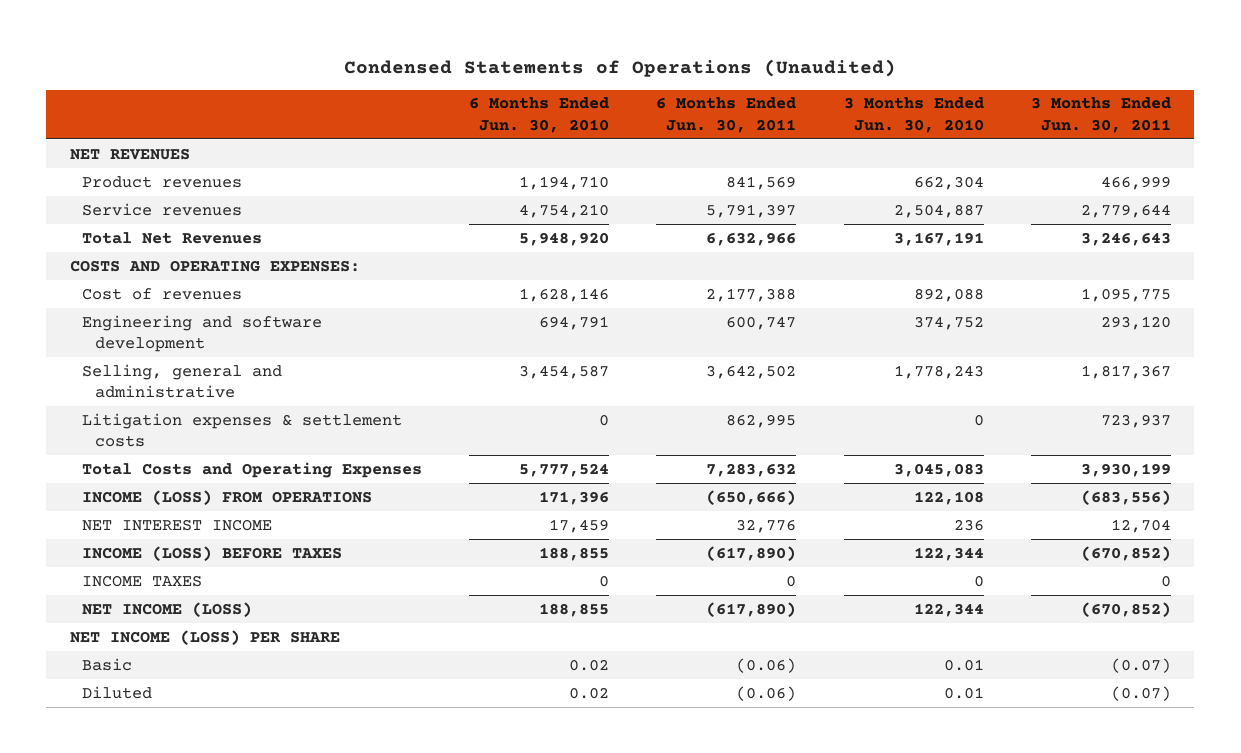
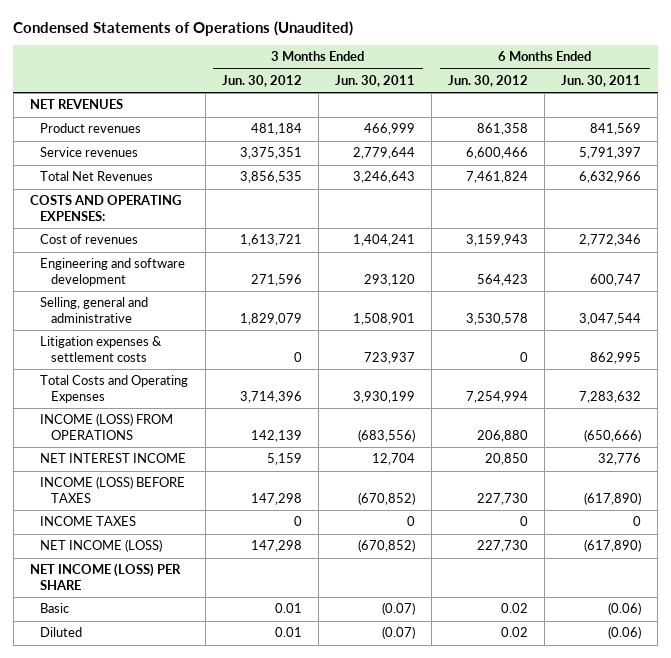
[469,97,610,133] 6 Months Ended Jun. 30, 2010 -> none
[843,97,984,133] 3 Months Ended Jun. 30, 2010 -> none
none -> [221,75,302,88] Jun. 30, 2012
none -> [448,75,529,88] Jun. 30, 2012
[706,287,797,302] 2,177,388 -> [579,234,642,247] 2,772,346
[1080,287,1171,302] 1,095,775 -> [352,234,415,247] 1,404,241
[706,364,797,379] 3,642,502 -> [579,313,642,326] 3,047,544
[1080,364,1171,379] 1,817,367 -> [352,313,415,326] 1,508,901

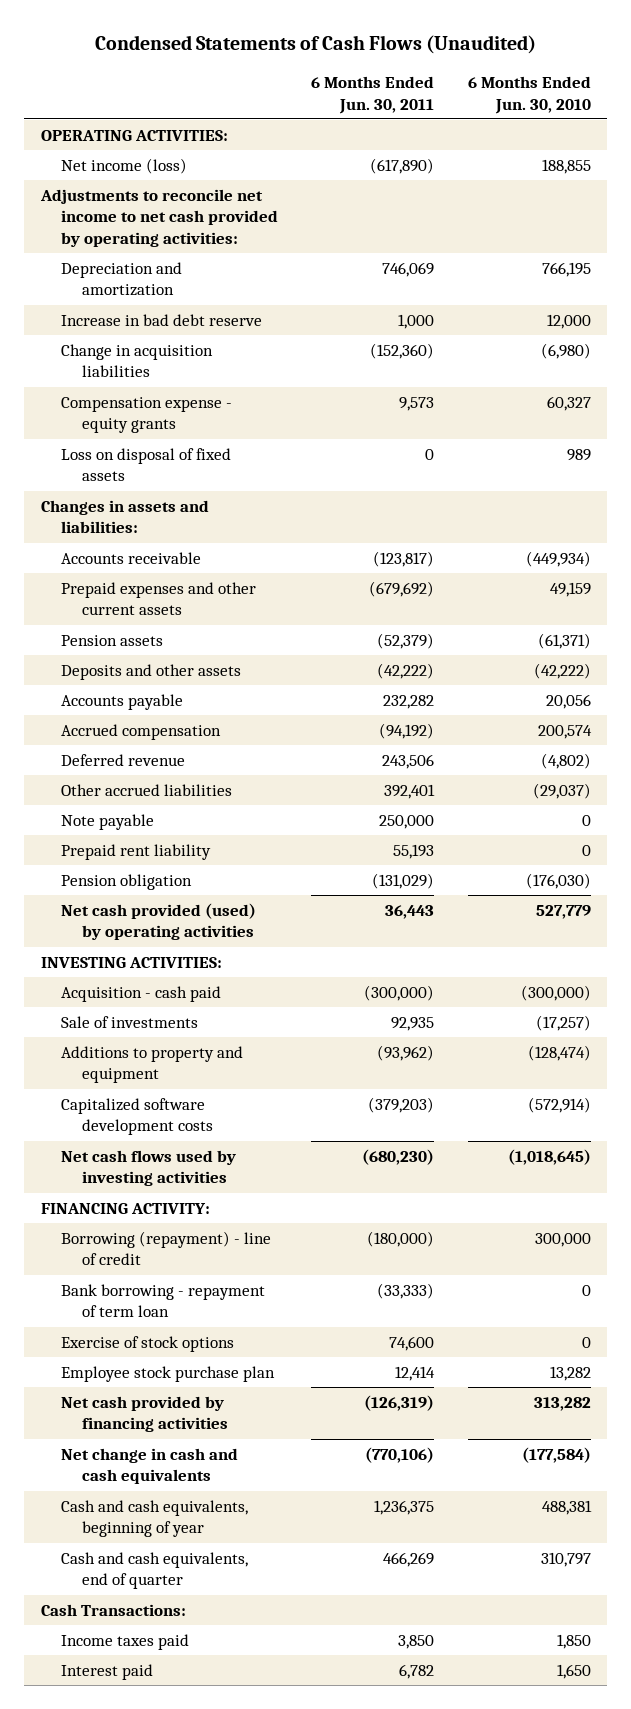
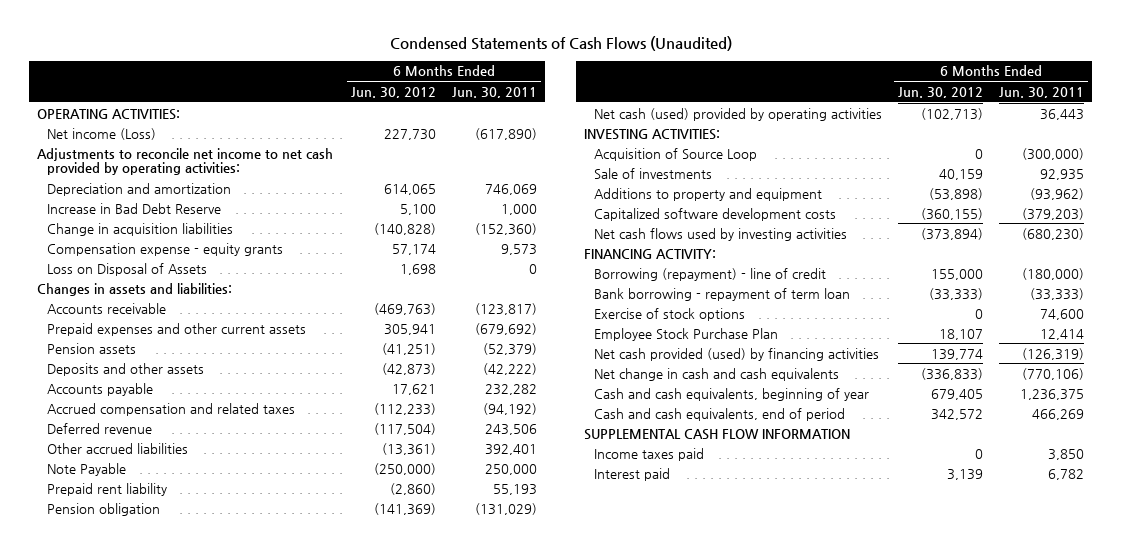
[467,76,591,114] 6 Months Ended Jun. 30, 2010 -> none
none -> [351,86,437,98] Jun. 30, 2012
[61,157,188,174] Net income (loss) -> [47,127,157,140] Net income (Loss)
[61,313,263,326] Increase in bad debt reserve -> [47,202,222,214] Increase in Bad Debt Reserve
[61,447,232,482] Loss on disposal of fixed assets -> [47,262,208,276] Loss on Disposal of Assets
[61,723,222,740] Accrued compensation -> [47,402,296,416] Accrued compensation and related taxes
[61,813,155,830] Note payable -> [47,462,127,476] Note Payable
[61,902,257,941] Net cash provided (used) by operating activities -> [594,107,883,121] Net cash (used) provided by operating activities
[61,985,222,1002] Acquisition - cash paid -> [594,147,758,161] Acquisition of Source Loop
[61,1365,276,1382] Employee stock purchase plan -> [594,327,779,341] Employee Stock Purchase Plan
[61,1395,229,1433] Net cash provided by financing activities -> [594,347,880,361] Net cash provided (used) by financing activities
[40,1603,186,1616] Cash Transactions: -> none
[61,1551,249,1590] Cash and cash equivalents, end of quarter -> [594,407,846,421] Cash and cash equivalents, end of period
none -> [584,428,851,440] SUPPLEMENTAL CASH FLOW INFORMATION

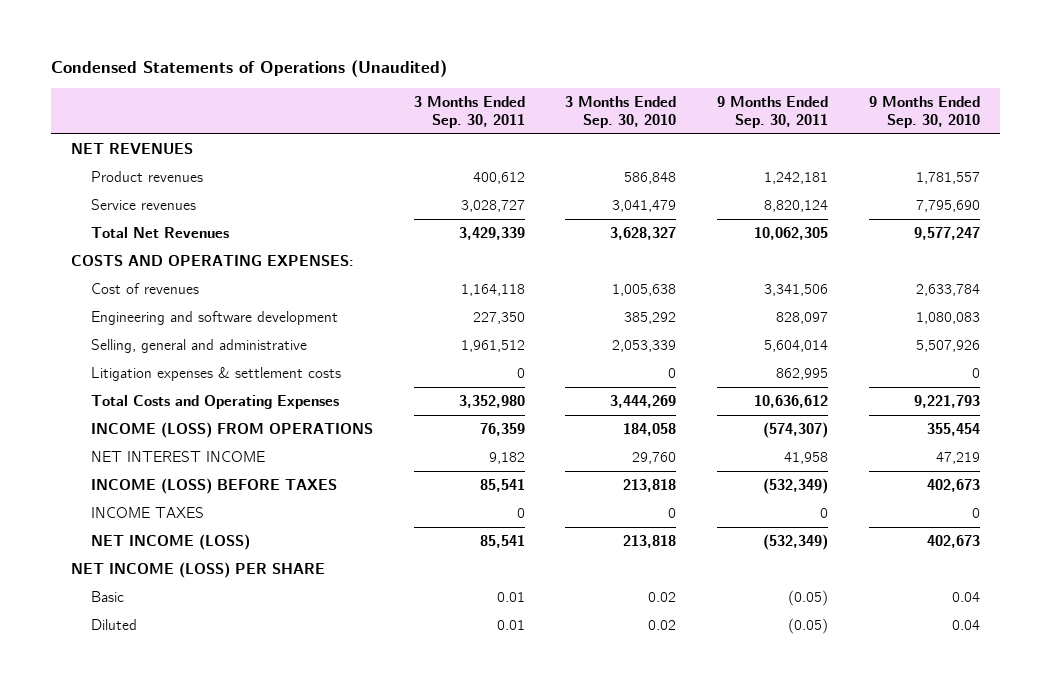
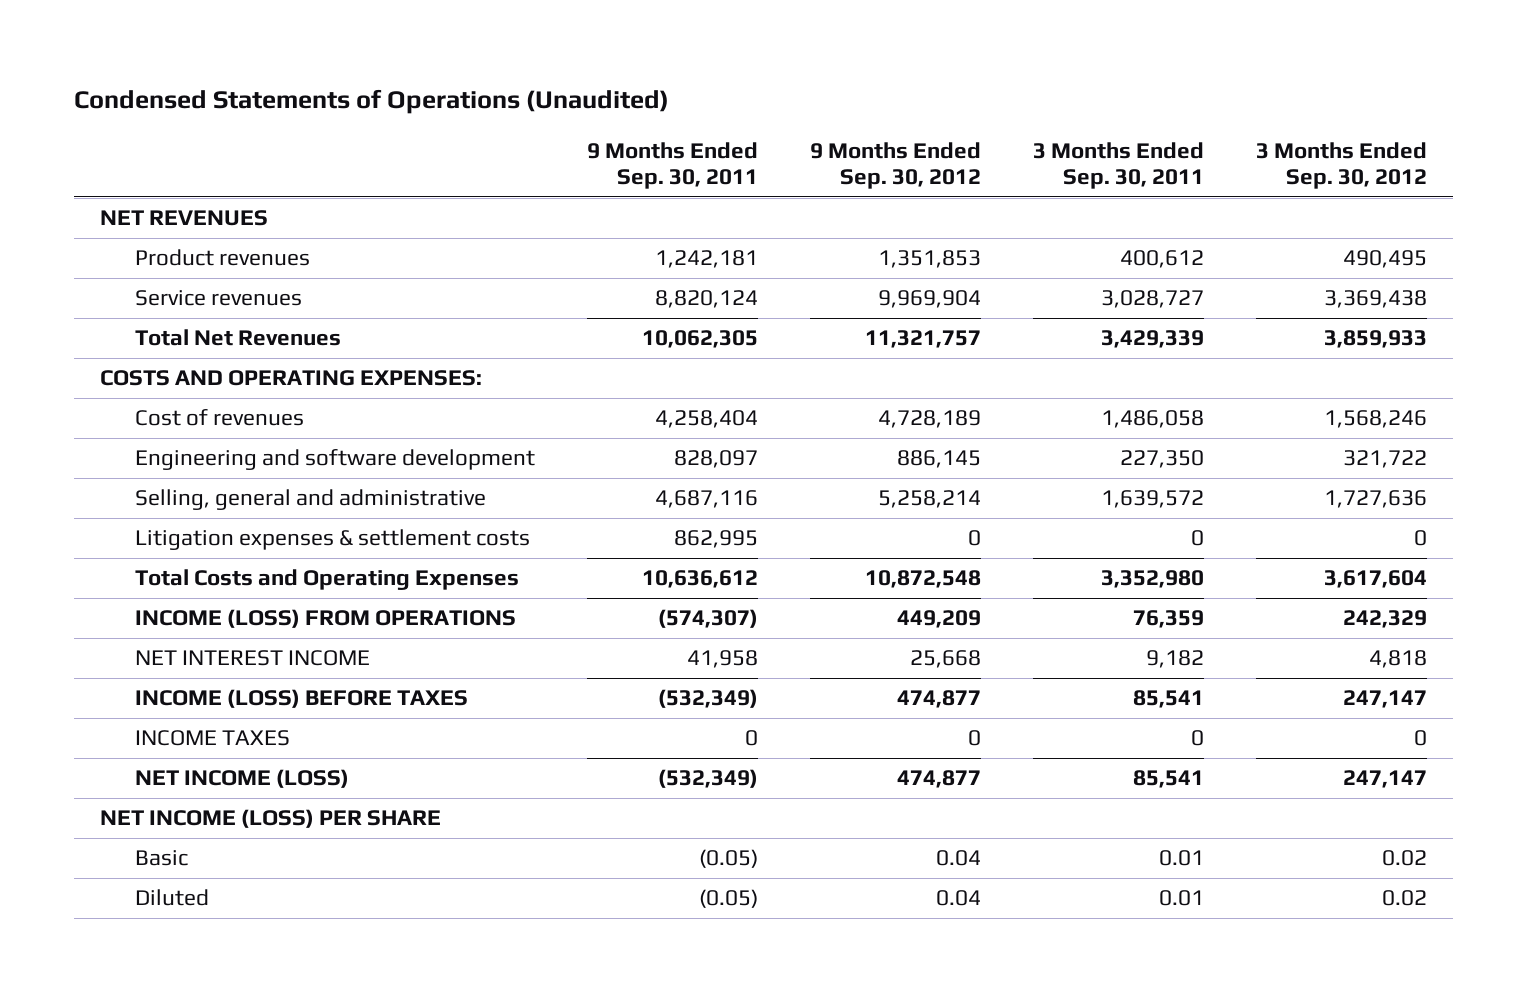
[565,96,677,129] 3 Months Ended Sep. 30, 2010 -> none
[868,96,980,129] 9 Months Ended Sep. 30, 2010 -> none
none -> [810,141,982,190] 9 Months Ended Sep. 30, 2012
none -> [1256,141,1428,190] 3 Months Ended Sep. 30, 2012
[460,284,525,297] 1,164,118 -> [1101,410,1205,429] 1,486,058
[763,284,828,297] 3,341,506 -> [655,410,759,429] 4,258,404
[460,340,525,353] 1,961,512 -> [1101,490,1205,509] 1,639,572
[763,340,828,353] 5,604,014 -> [655,490,759,509] 4,687,116

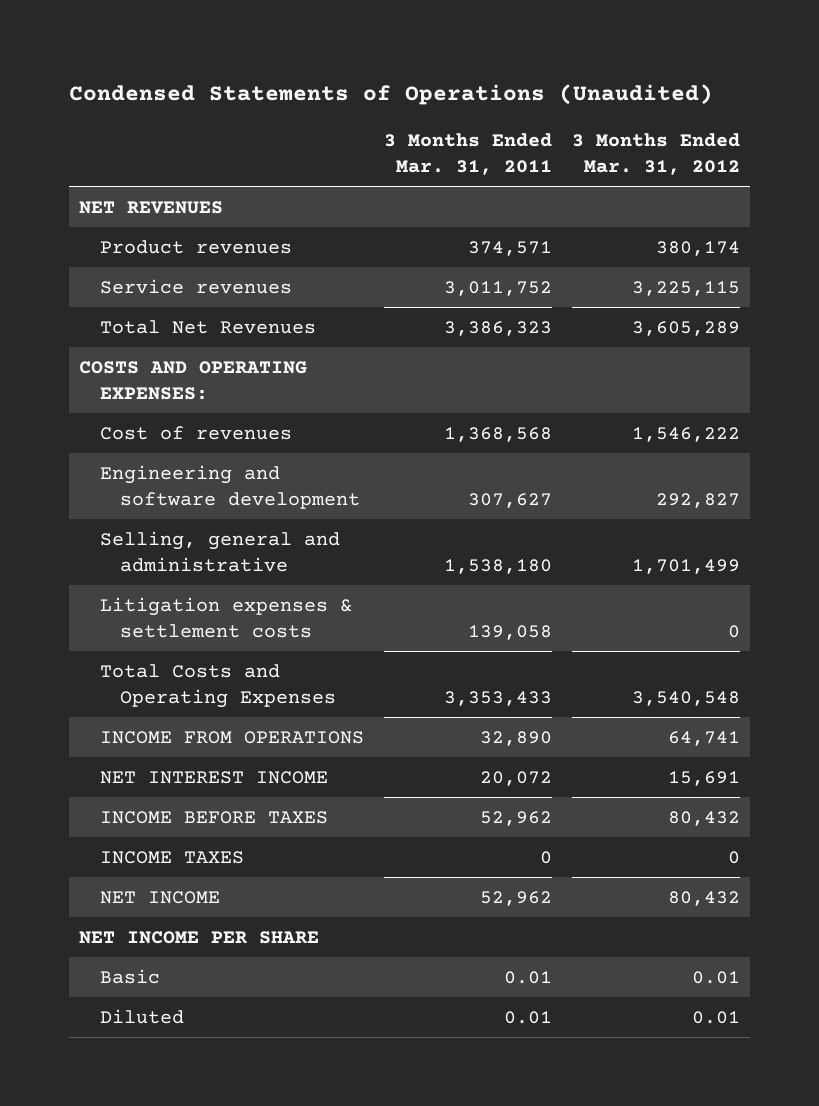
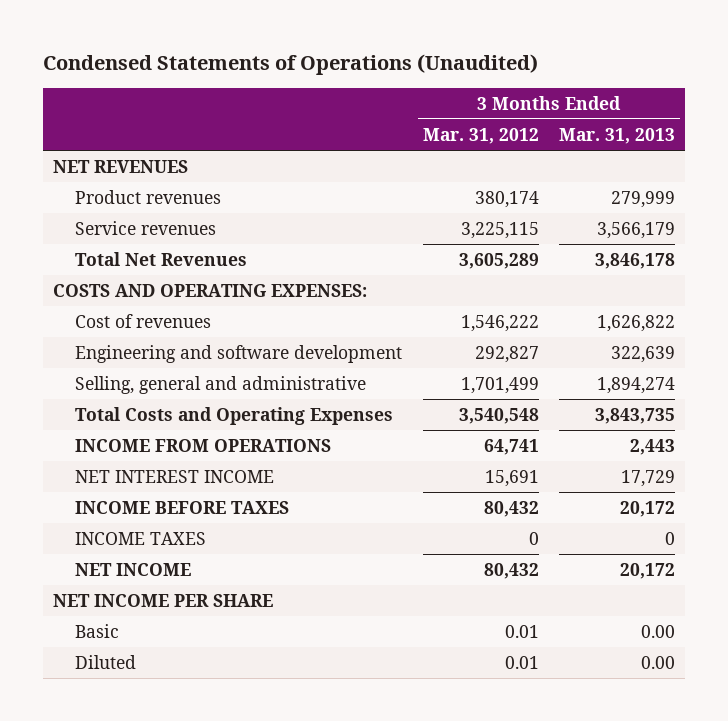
[383,133,552,175] 3 Months Ended Mar. 31, 2011 -> none
none -> [559,127,676,144] Mar. 31, 2013
[99,596,352,638] Litigation expenses & settlement costs -> none

